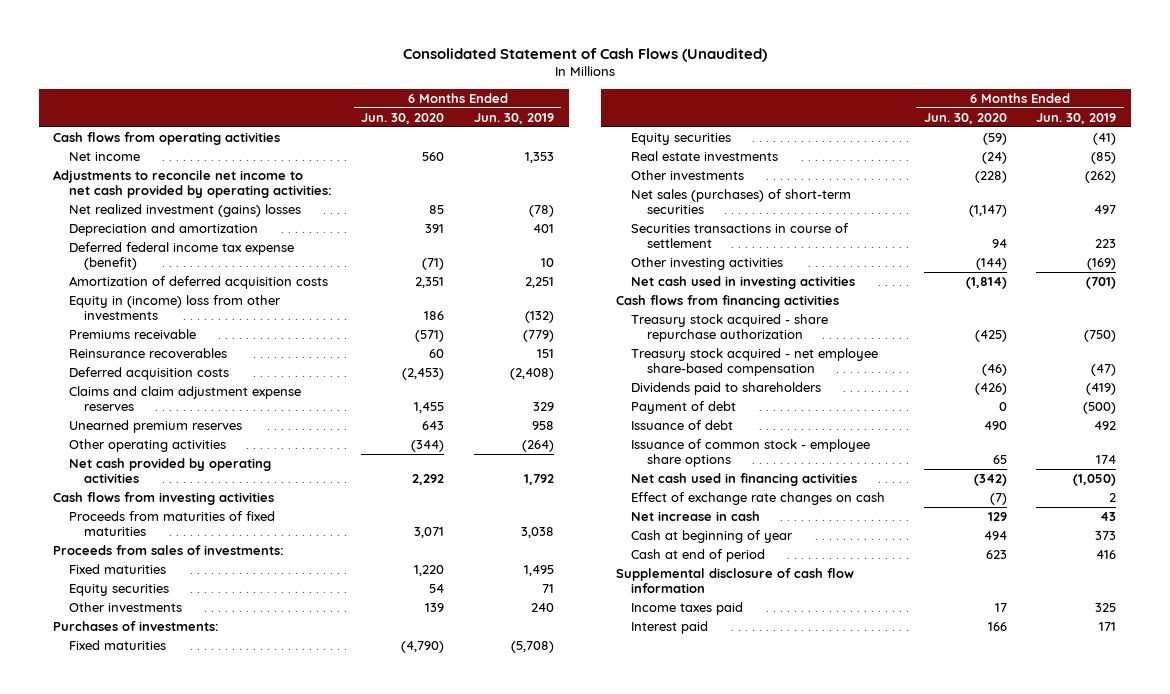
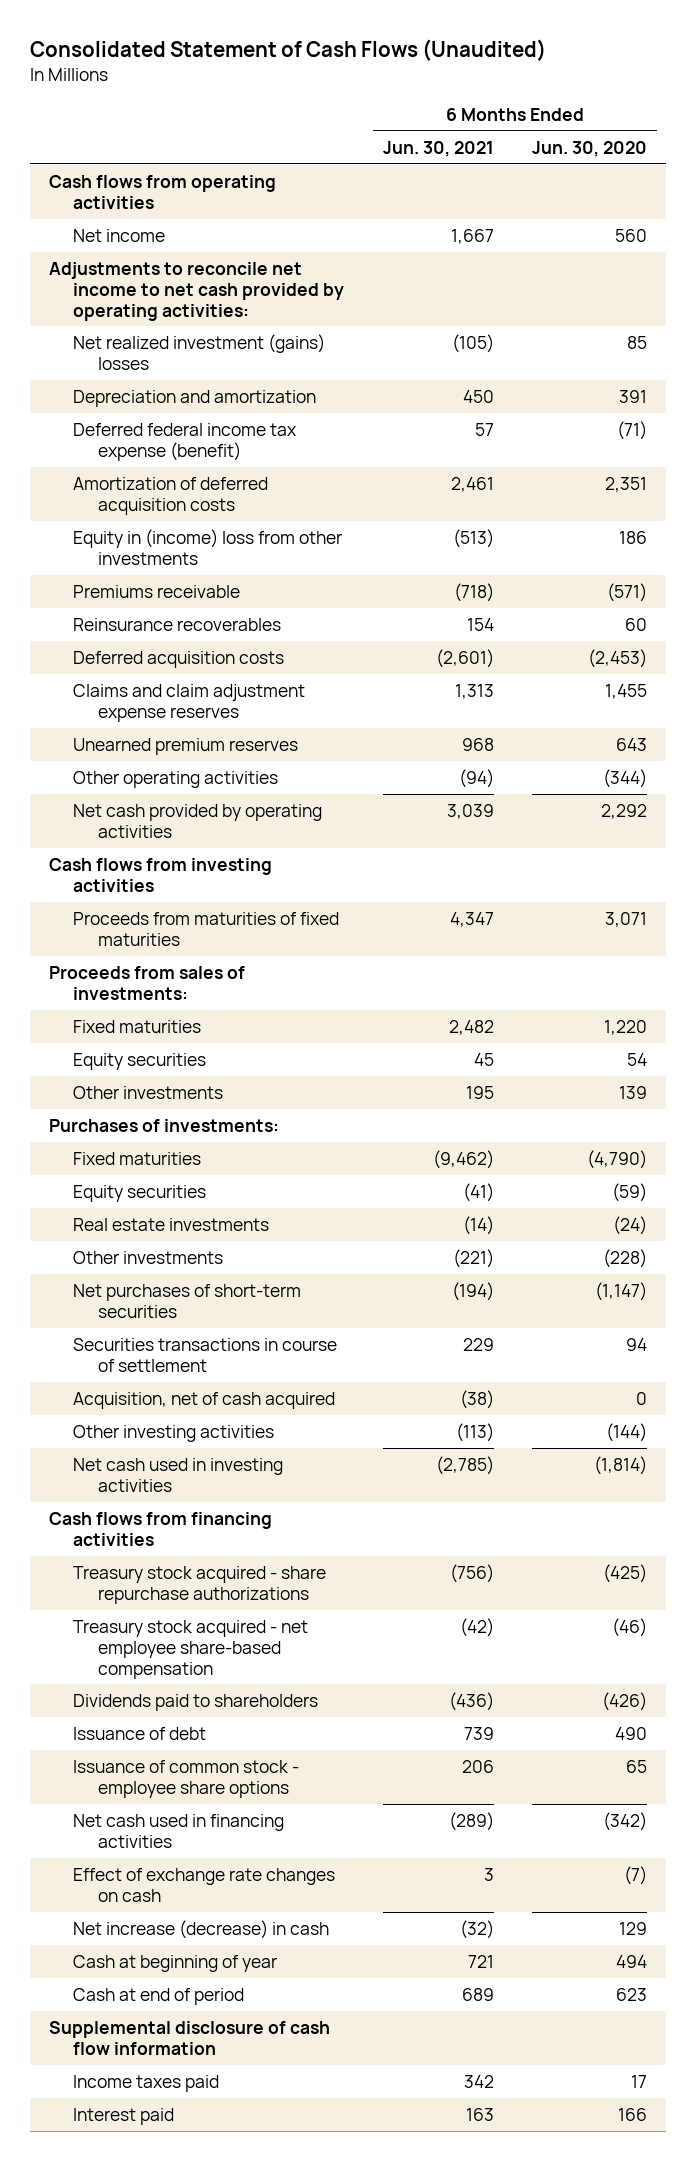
[473,112,554,124] Jun. 30, 2019 -> none
none -> [382,140,494,157] Jun. 30, 2021
[631,188,852,215] Net sales (purchases) of short-term securities -> [73,1283,302,1318] Net purchases of short-term securities
none -> [73,1391,336,1409] Acquisition, net of cash acquired
[631,313,829,343] Treasury stock acquired - share repurchase authorization -> [73,1565,327,1604] Treasury stock acquired - share repurchase authorizations
[631,400,737,414] Payment of debt -> none
[631,510,761,521] Net increase in cash -> [73,1919,330,1939] Net increase (decrease) in cash

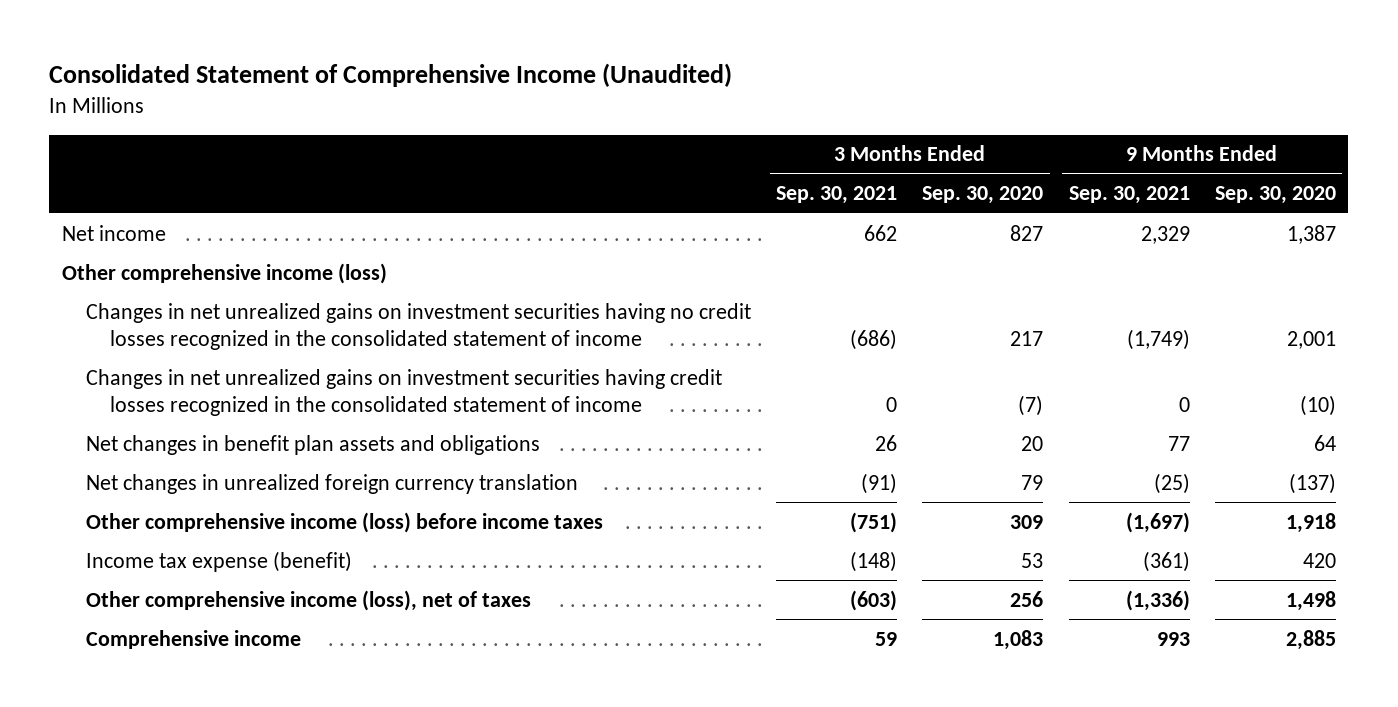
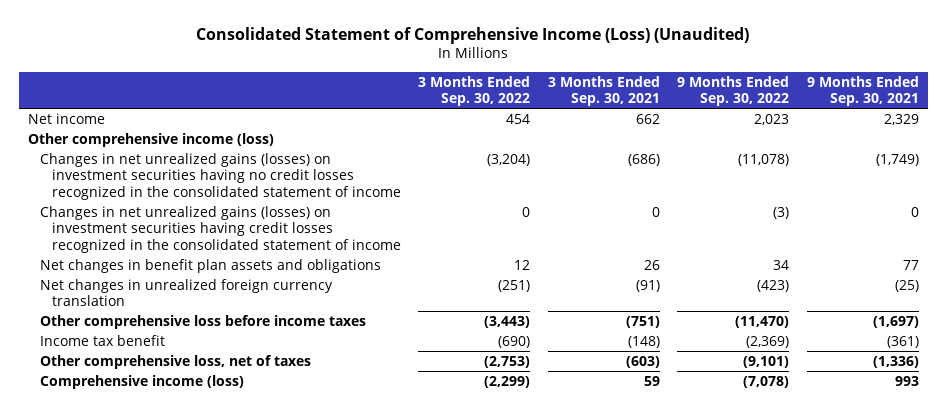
[49,63,733,88] Consolidated Statement of Comprehensive Income (Unaudited) -> [196,27,750,45] Consolidated Statement of Comprehensive Income (Loss) (Unaudited)
[922,186,1044,205] Sep. 30, 2020 -> none
[1214,186,1336,205] Sep. 30, 2020 -> none
none -> [418,75,531,107] 3 Months Ended Sep. 30, 2022
none -> [677,75,790,107] 9 Months Ended Sep. 30, 2022
[85,302,751,350] Changes in net unrealized gains on investment securities having no credit losses recognized in the consolidated statement of income -> [39,152,401,200] Changes in net unrealized gains (losses) on investment securities having no credit losses recognized in the consolidated statement of income
[85,368,722,416] Changes in net unrealized gains on investment securities having credit losses recognized in the consolidated statement of income -> [39,205,401,253] Changes in net unrealized gains (losses) on investment securities having credit losses recognized in the consolidated statement of income
[85,511,603,533] Other comprehensive income (loss) before income taxes -> [39,314,366,329] Other comprehensive loss before income taxes
[85,550,352,572] Income tax expense (benefit) -> [39,334,165,346] Income tax benefit
[85,589,531,611] Other comprehensive income (loss), net of taxes -> [39,354,311,369] Other comprehensive loss, net of taxes
[85,629,301,649] Comprehensive income -> [39,374,244,389] Comprehensive income (loss)

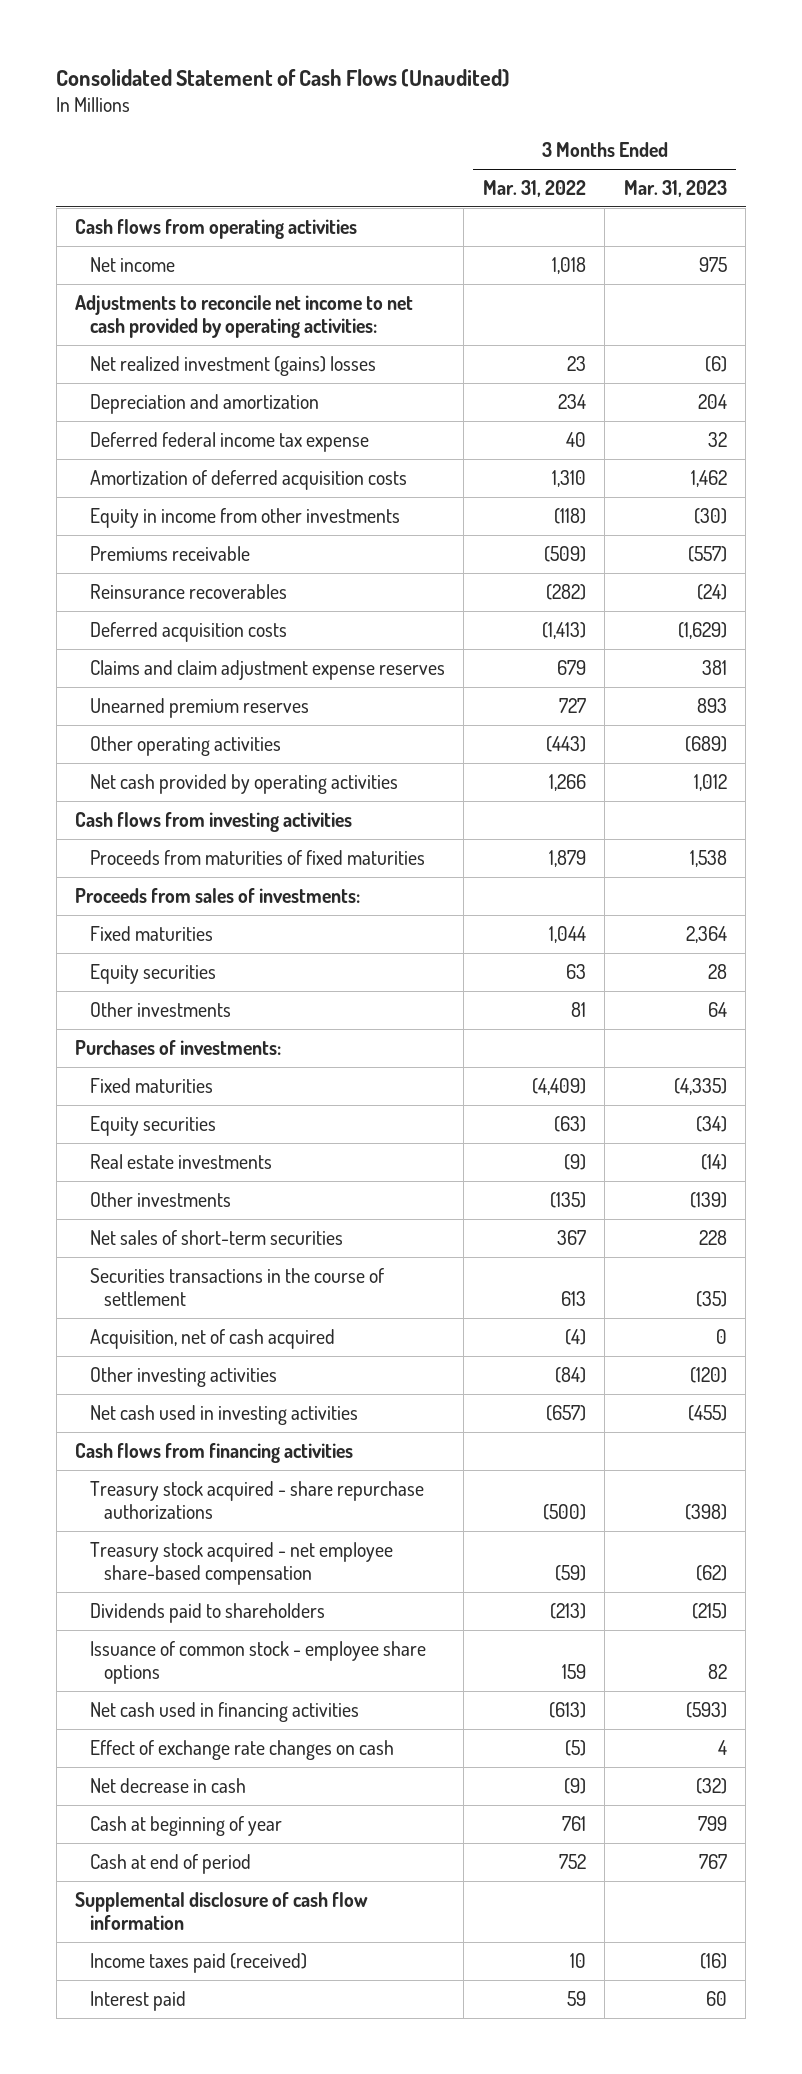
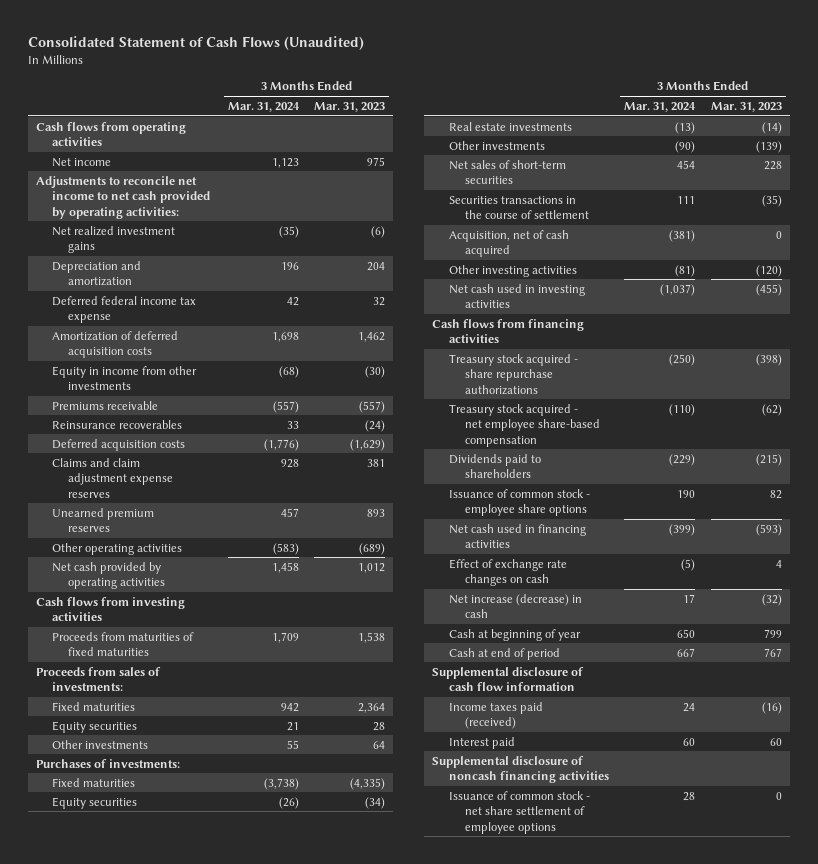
[482,179,586,197] Mar. 31, 2022 -> none
none -> [227,101,300,112] Mar. 31, 2024
[89,355,376,376] Net realized investment (gains) losses -> [52,225,176,254] Net realized investment gains
[89,1777,246,1793] Net decrease in cash -> [448,593,582,619] Net increase (decrease) in cash
none -> [432,755,609,784] Supplemental disclosure of noncash financing activities
none -> [448,790,590,834] Issuance of common stock - net share settlement of employee options

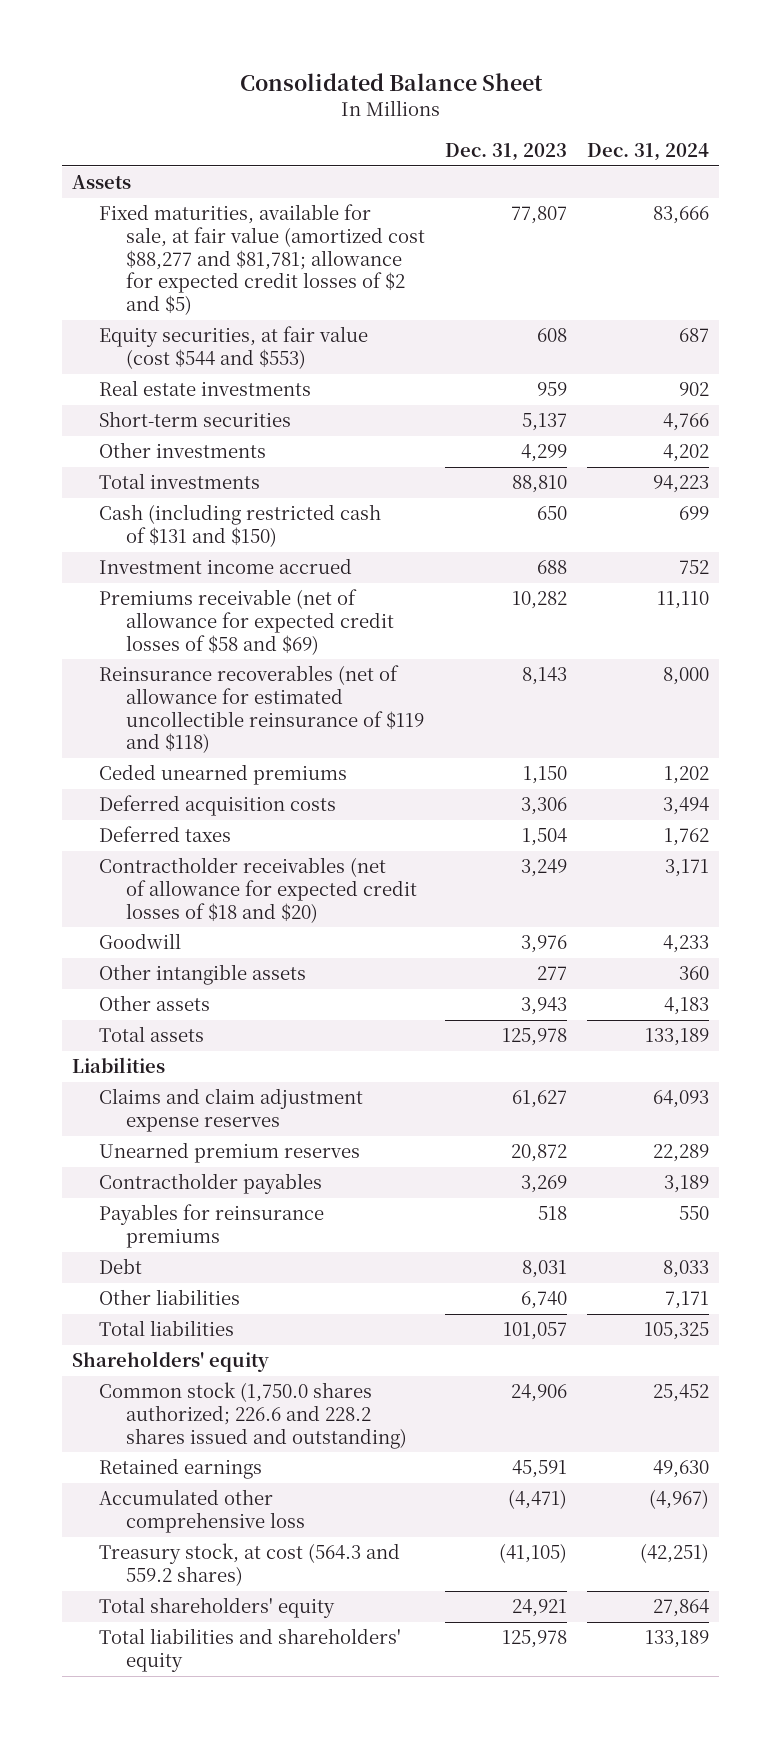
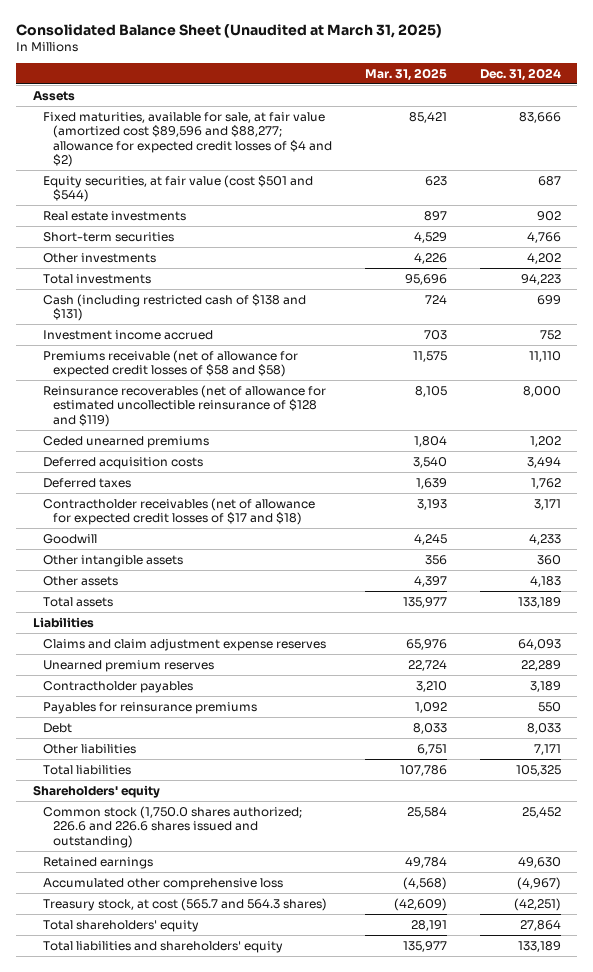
[239,73,543,92] Consolidated Balance Sheet -> [16,23,443,38] Consolidated Balance Sheet (Unaudited at March 31, 2025)
[445,143,568,162] Dec. 31, 2023 -> none
none -> [364,67,447,81] Mar. 31, 2025
[99,204,426,315] Fixed maturities, available for sale, at fair value (amortized cost $88,277 and $81,781; allowance for expected credit losses of $2 and $5) -> [42,111,332,167] Fixed maturities, available for sale, at fair value (amortized cost $89,596 and $88,277; allowance for expected credit losses of $4 and $2)
[99,326,369,369] Equity securities, at fair value (cost $544 and $553) -> [42,174,313,203] Equity securities, at fair value (cost $501 and $544)
[99,504,382,547] Cash (including restricted cash of $131 and $150) -> [42,293,306,322] Cash (including restricted cash of $138 and $131)
[99,589,395,655] Premiums receivable (net of allowance for expected credit losses of $58 and $69) -> [42,349,298,378] Premiums receivable (net of allowance for expected credit losses of $58 and $58)
[99,665,425,754] Reinsurance recoverables (net of allowance for estimated uncollectible reinsurance of $119 and $118) -> [42,384,326,427] Reinsurance recoverables (net of allowance for estimated uncollectible reinsurance of $128 and $119)
[99,857,418,923] Contractholder receivables (net of allowance for expected credit losses of $18 and $20) -> [42,497,315,526] Contractholder receivables (net of allowance for expected credit losses of $17 and $18)
[99,1382,408,1449] Common stock (1,750.0 shares authorized; 226.6 and 228.2 shares issued and outstanding) -> [42,805,302,848] Common stock (1,750.0 shares authorized; 226.6 and 226.6 shares issued and outstanding)
[99,1543,401,1586] Treasury stock, at cost (564.3 and 559.2 shares) -> [42,897,327,911] Treasury stock, at cost (565.7 and 564.3 shares)

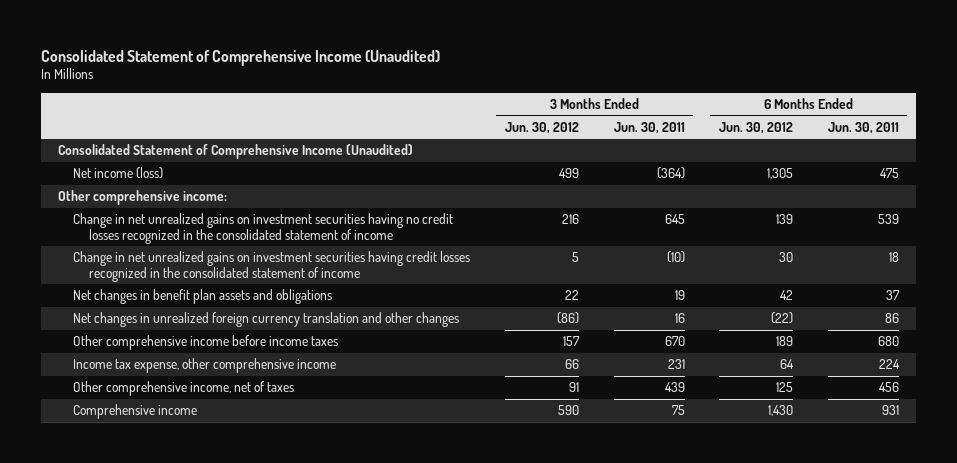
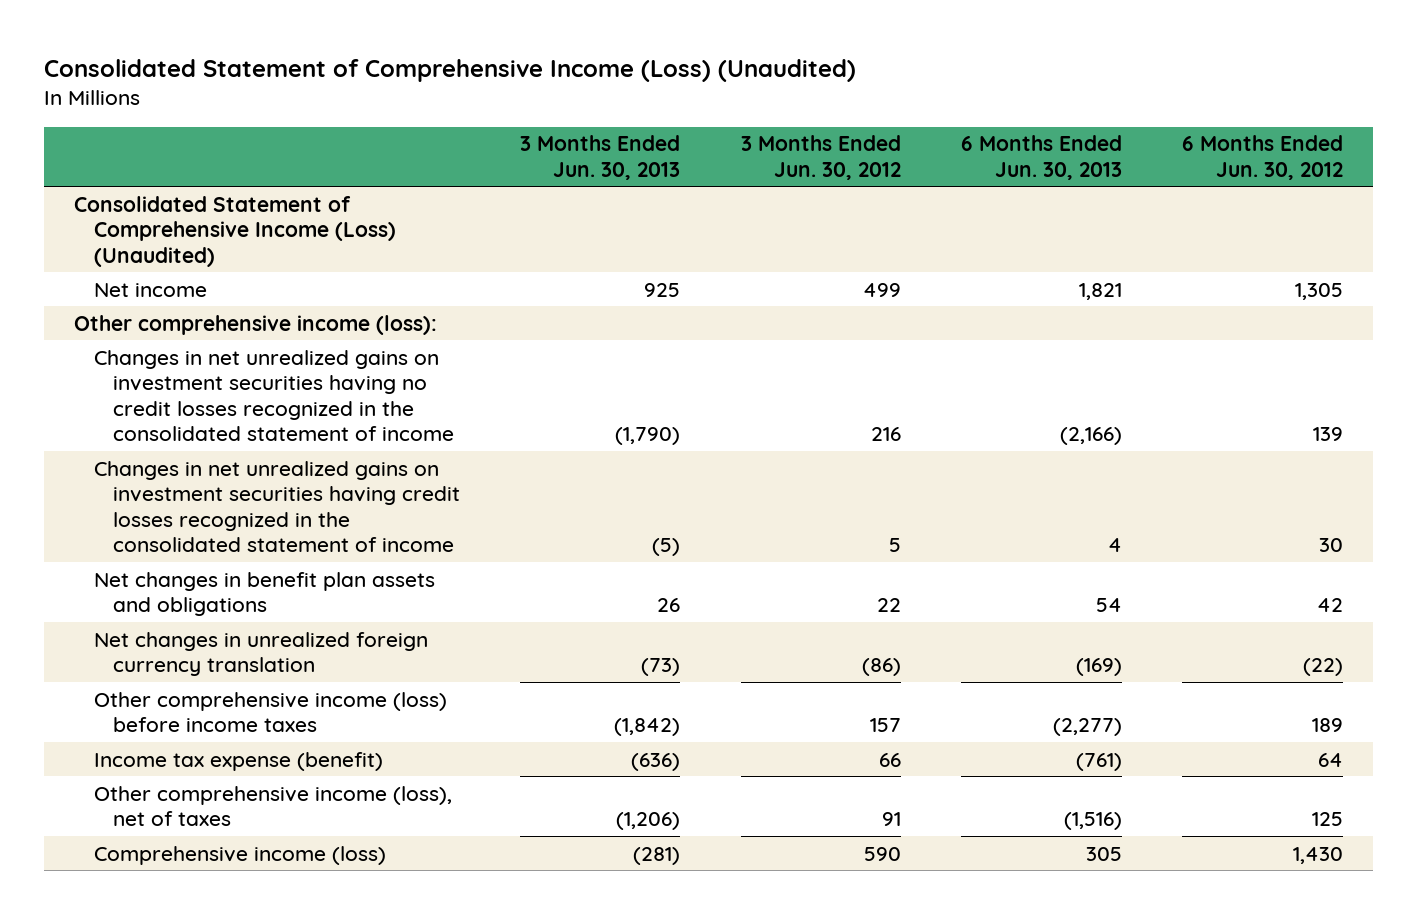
[40,49,440,66] Consolidated Statement of Comprehensive Income (Unaudited) -> [44,59,857,83] Consolidated Statement of Comprehensive Income (Loss) (Unaudited)
[613,121,685,134] Jun. 30, 2011 -> none
[827,121,899,134] Jun. 30, 2011 -> none
none -> [520,135,681,180] 3 Months Ended Jun. 30, 2013
none -> [960,135,1122,180] 6 Months Ended Jun. 30, 2013
[58,144,414,160] Consolidated Statement of Comprehensive Income (Unaudited) -> [74,195,396,267] Consolidated Statement of Comprehensive Income (Loss) (Unaudited)
[73,167,164,180] Net income (loss) -> [93,282,207,297] Net income
[58,190,228,206] Other comprehensive income: -> [74,314,438,335] Other comprehensive income (loss):
[73,213,454,244] Change in net unrealized gains on investment securities having no credit losses recognized in the consolidated statement of income -> [93,349,454,442] Changes in net unrealized gains on investment securities having no credit losses recognized in the consolidated statement of income
[73,251,471,282] Change in net unrealized gains on investment securities having credit losses recognized in the consolidated statement of income -> [93,460,460,553] Changes in net unrealized gains on investment securities having credit losses recognized in the consolidated statement of income
[73,312,460,328] Net changes in unrealized foreign currency translation and other changes -> [93,631,428,677] Net changes in unrealized foreign currency translation
[73,335,339,351] Other comprehensive income before income taxes -> [93,691,447,733] Other comprehensive income (loss) before income taxes
[73,358,337,374] Income tax expense, other comprehensive income -> [93,751,383,771] Income tax expense (benefit)
[73,381,295,397] Other comprehensive income, net of taxes -> [93,785,452,827] Other comprehensive income (loss), net of taxes
[73,404,198,420] Comprehensive income -> [93,845,386,865] Comprehensive income (loss)

